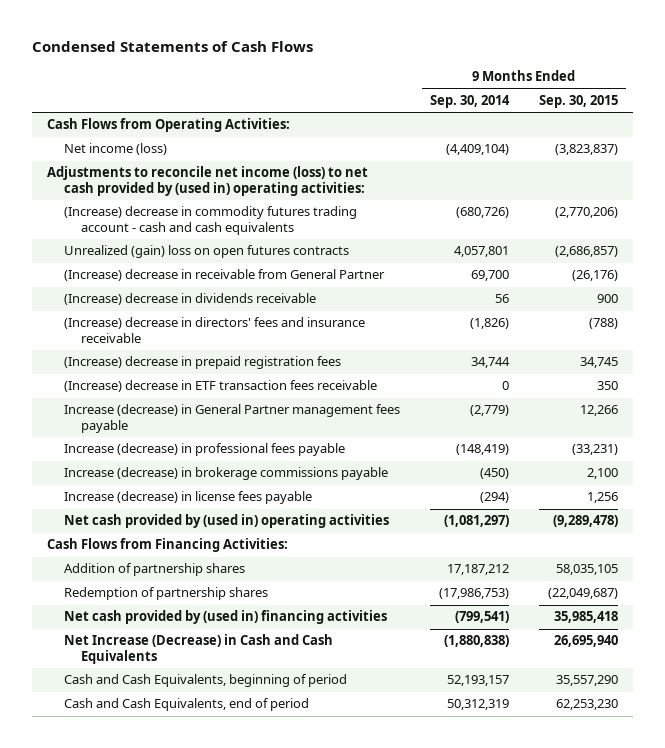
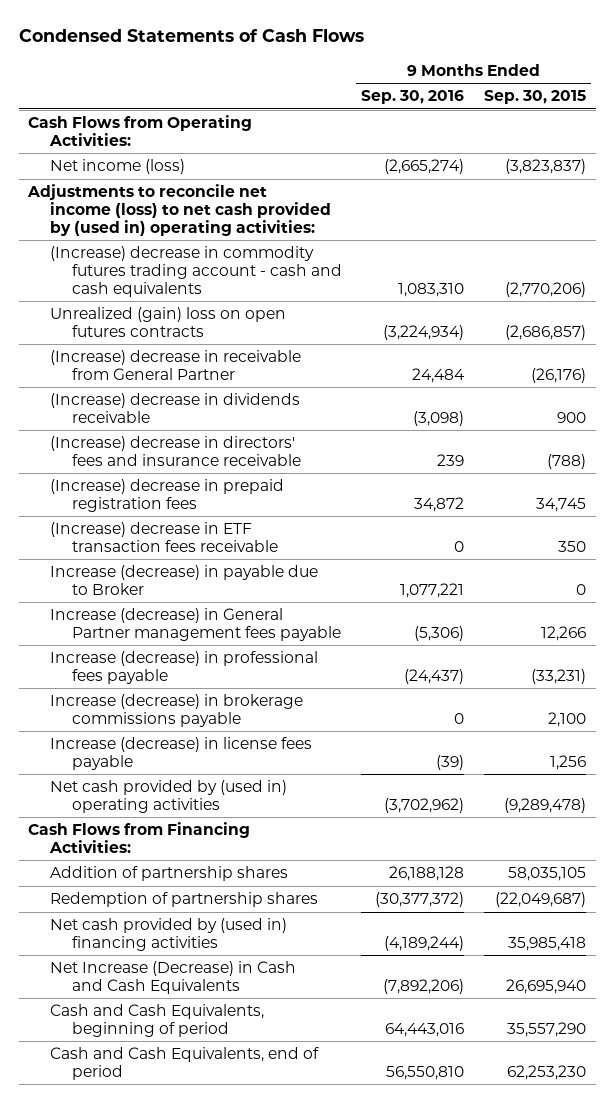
[429,94,510,108] Sep. 30, 2014 -> none
none -> [361,90,465,105] Sep. 30, 2016
none -> [50,565,319,595] Increase (decrease) in payable due to Broker

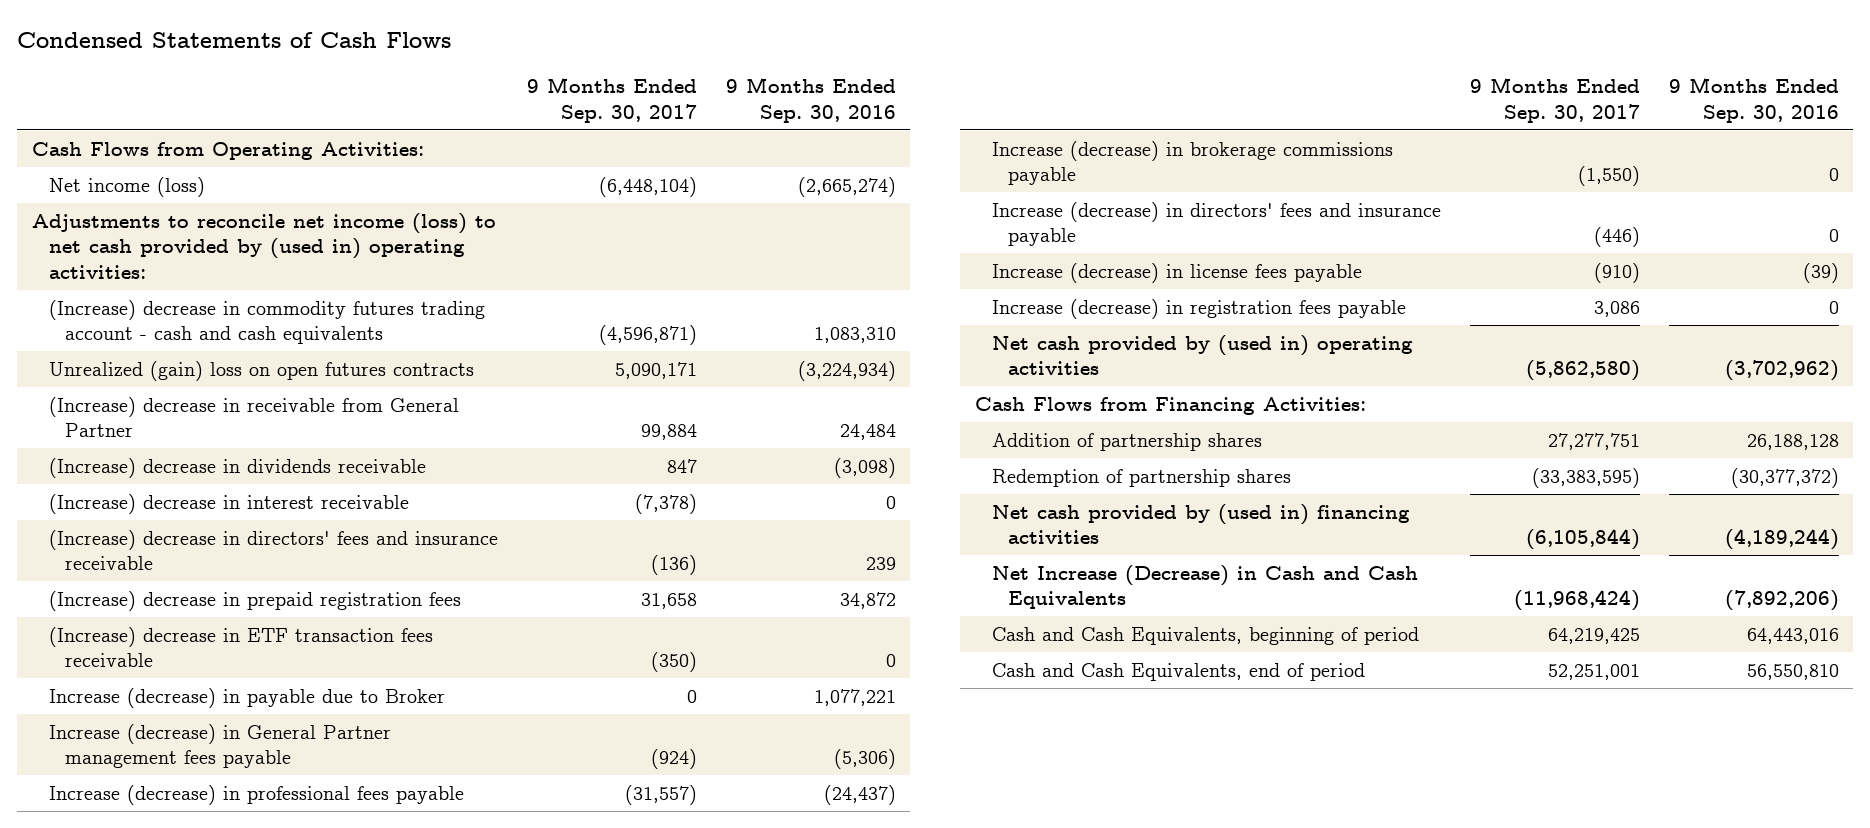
[483,90,586,105] Sep. 30, 2015 -> none
none -> [526,77,697,123] 9 Months Ended Sep. 30, 2017
none -> [48,493,409,514] (Increase) decrease in interest receivable
none -> [991,201,1441,247] Increase (decrease) in directors' fees and insurance payable
none -> [991,298,1406,319] Increase (decrease) in registration fees payable

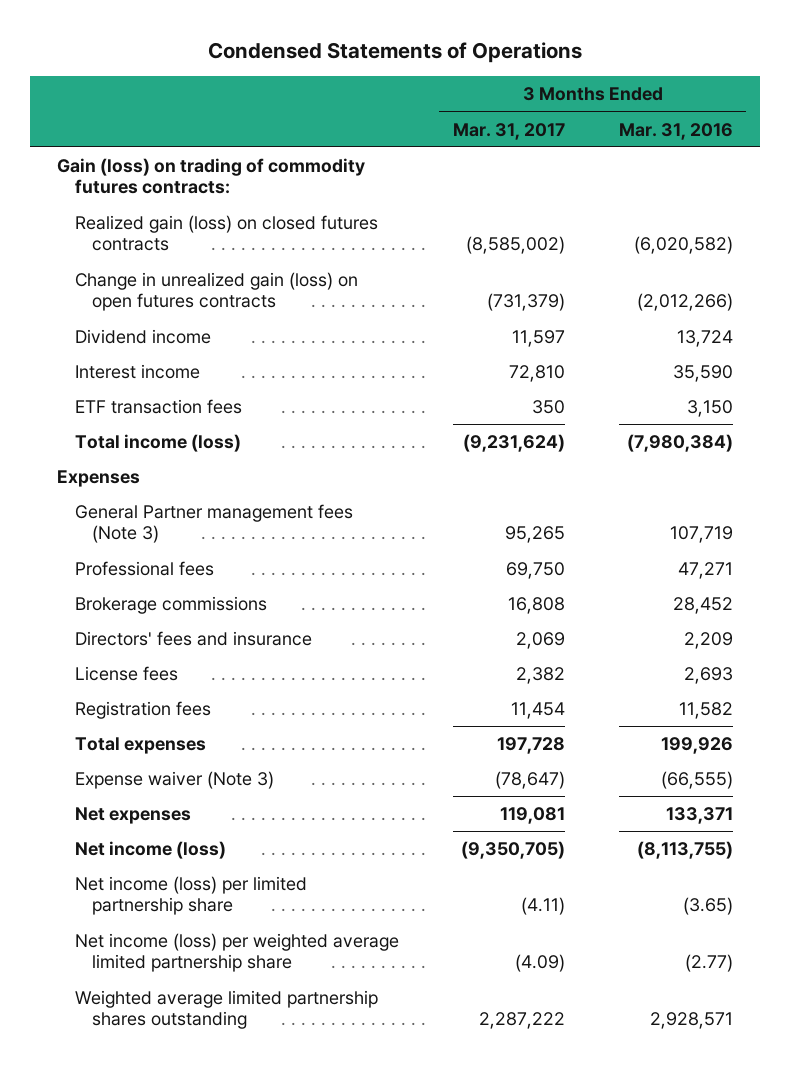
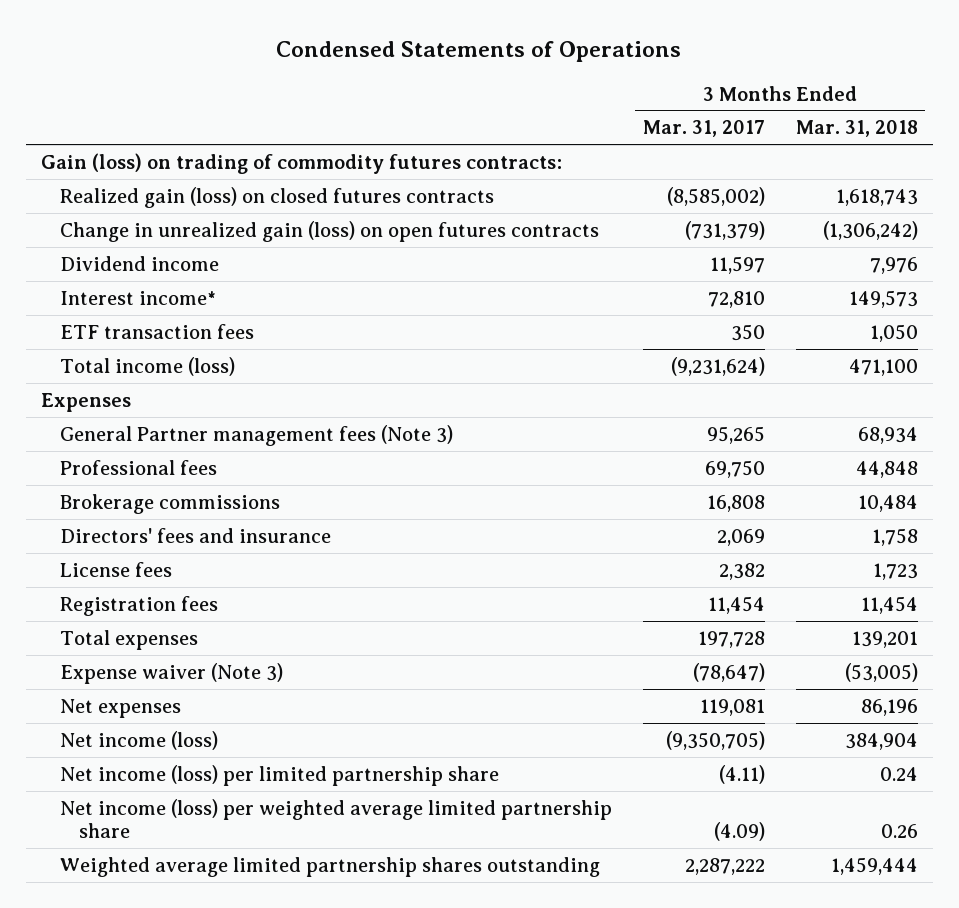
[618,122,733,140] Mar. 31, 2016 -> none
none -> [795,120,918,138] Mar. 31, 2018
[74,364,200,380] Interest income -> [60,290,217,305] Interest income*

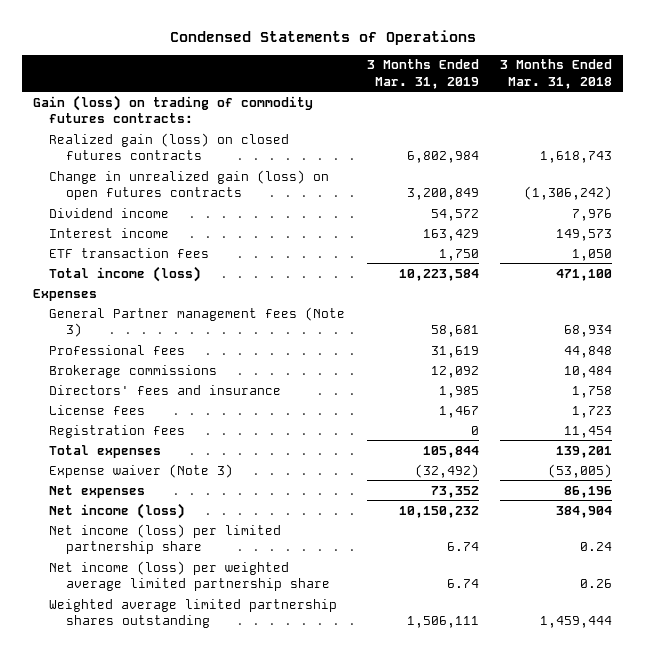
[642,120,765,138] Mar. 31, 2017 -> none
none -> [366,59,479,89] 3 Months Ended Mar. 31, 2019
[60,290,217,305] Interest income* -> [49,227,170,238] Interest income

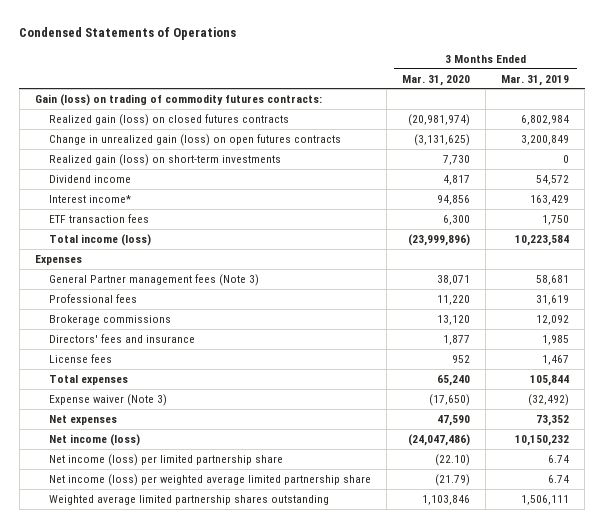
[500,59,613,89] 3 Months Ended Mar. 31, 2018 -> none
none -> [402,74,471,86] Mar. 31, 2020
none -> [49,154,282,167] Realized gain (loss) on short-term investments
[49,227,170,238] Interest income -> [49,195,132,204] Interest income*
[49,424,186,438] Registration fees -> none

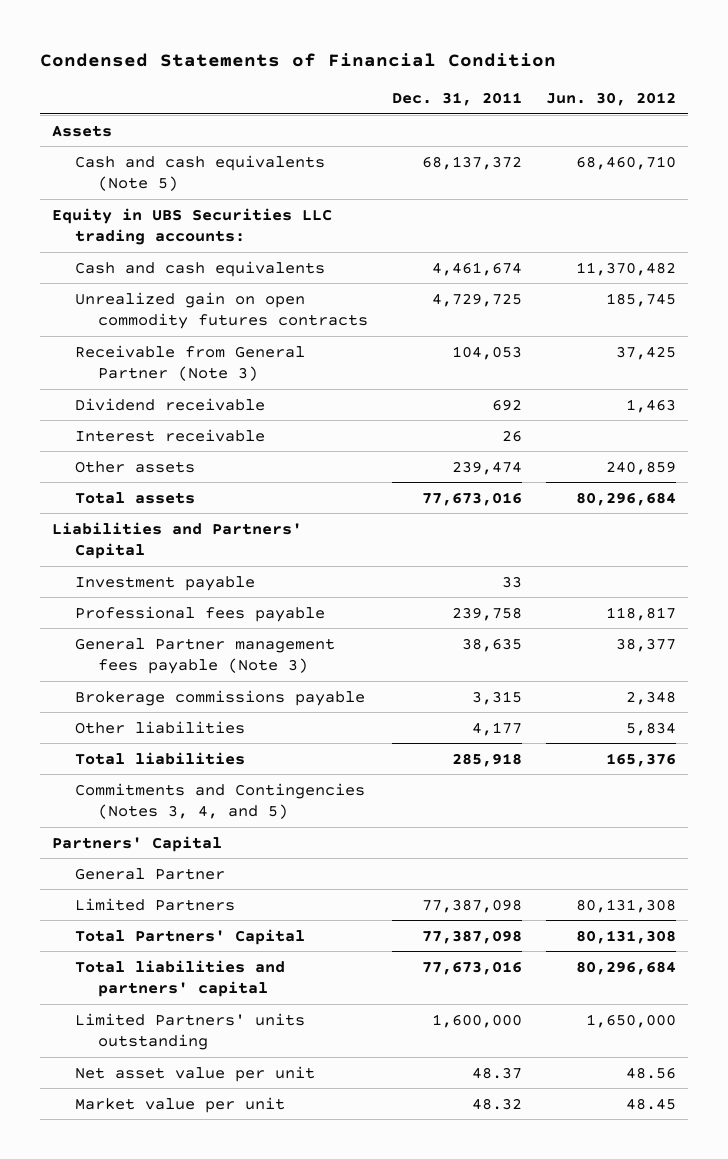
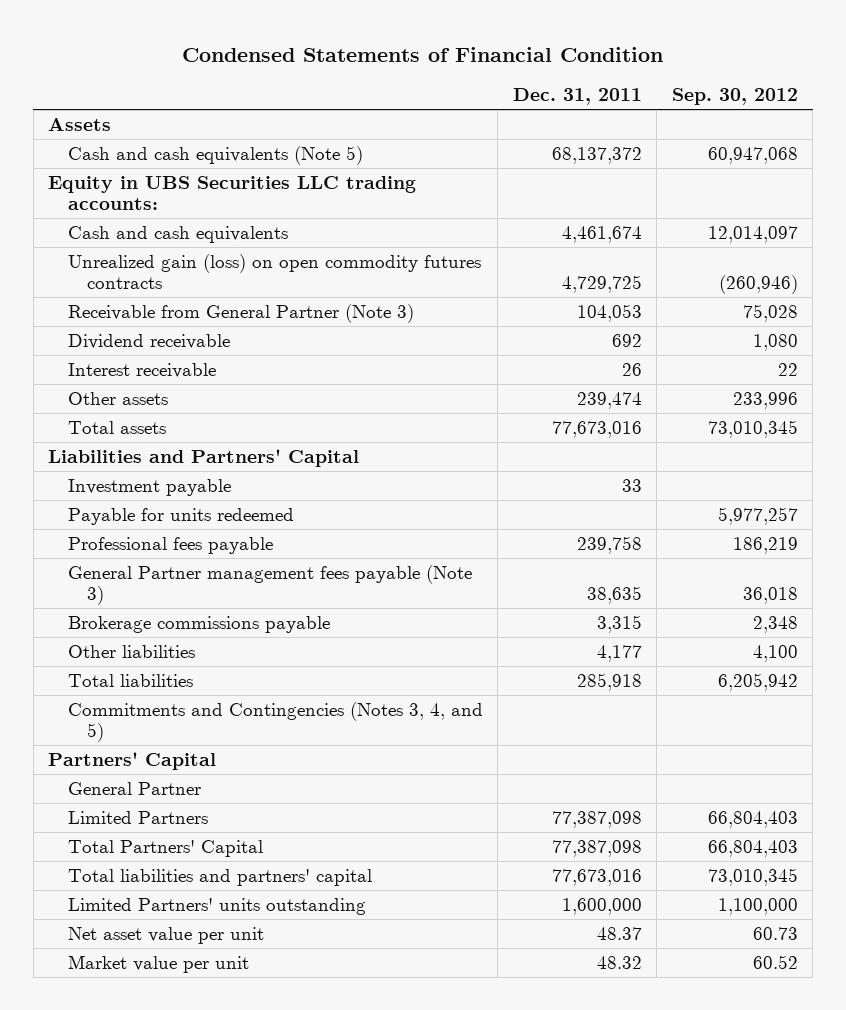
[546,91,677,106] Jun. 30, 2012 -> none
none -> [671,87,798,105] Sep. 30, 2012
[74,291,368,329] Unrealized gain on open commodity futures contracts -> [67,253,481,289] Unrealized gain (loss) on open commodity futures contracts
none -> [67,507,294,525] Payable for units redeemed

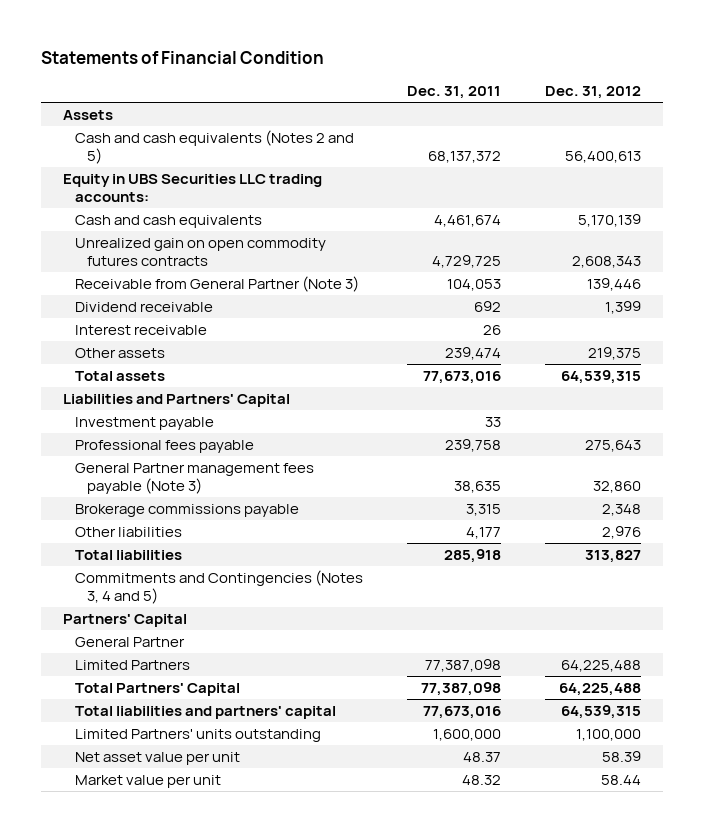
[182,46,664,62] Condensed Statements of Financial Condition -> [41,51,325,65] Statements of Financial Condition
[671,87,798,105] Sep. 30, 2012 -> none
none -> [545,86,642,100] Dec. 31, 2012
[67,145,363,165] Cash and cash equivalents (Note 5) -> [75,129,355,164] Cash and cash equivalents (Notes 2 and 5)
[67,253,481,289] Unrealized gain (loss) on open commodity futures contracts -> [75,237,327,266] Unrealized gain on open commodity futures contracts
[67,507,294,525] Payable for units redeemed -> none
[67,701,483,742] Commitments and Contingencies (Notes 3, 4, and 5) -> [75,569,364,604] Commitments and Contingencies (Notes 3, 4 and 5)

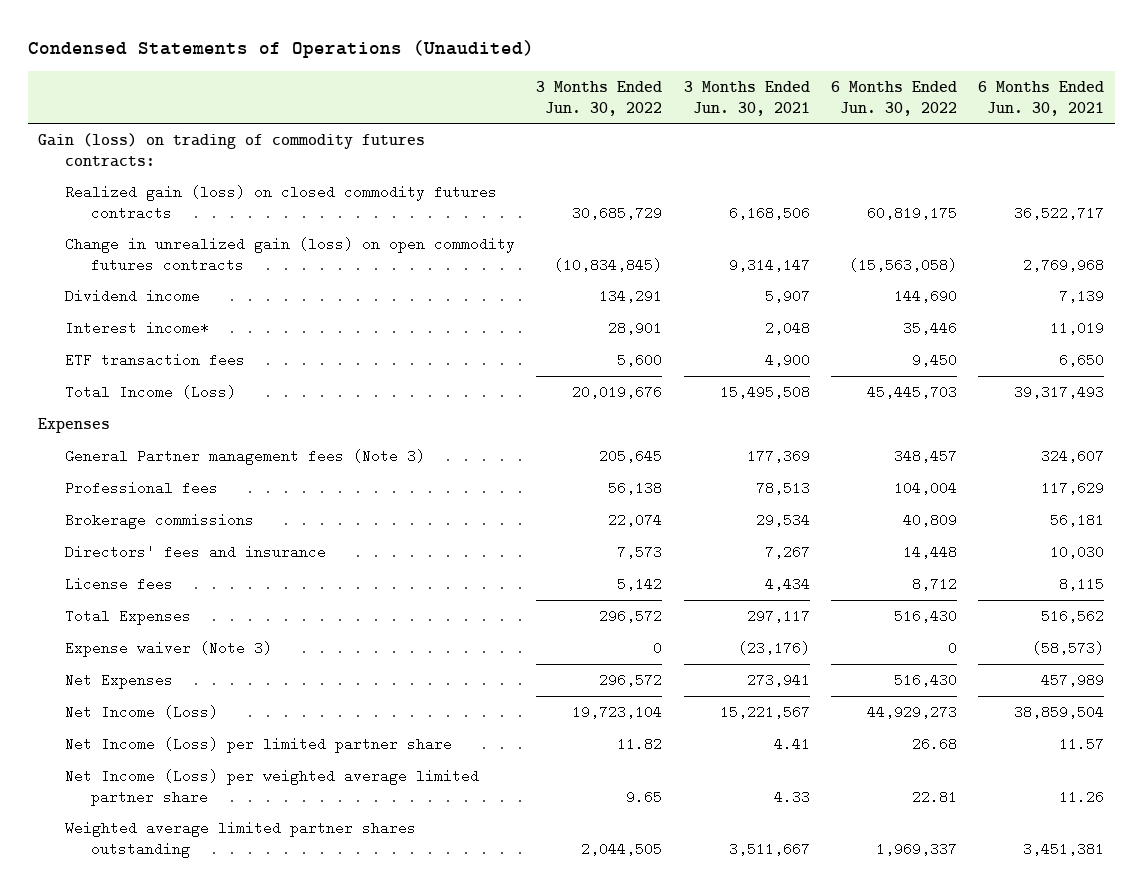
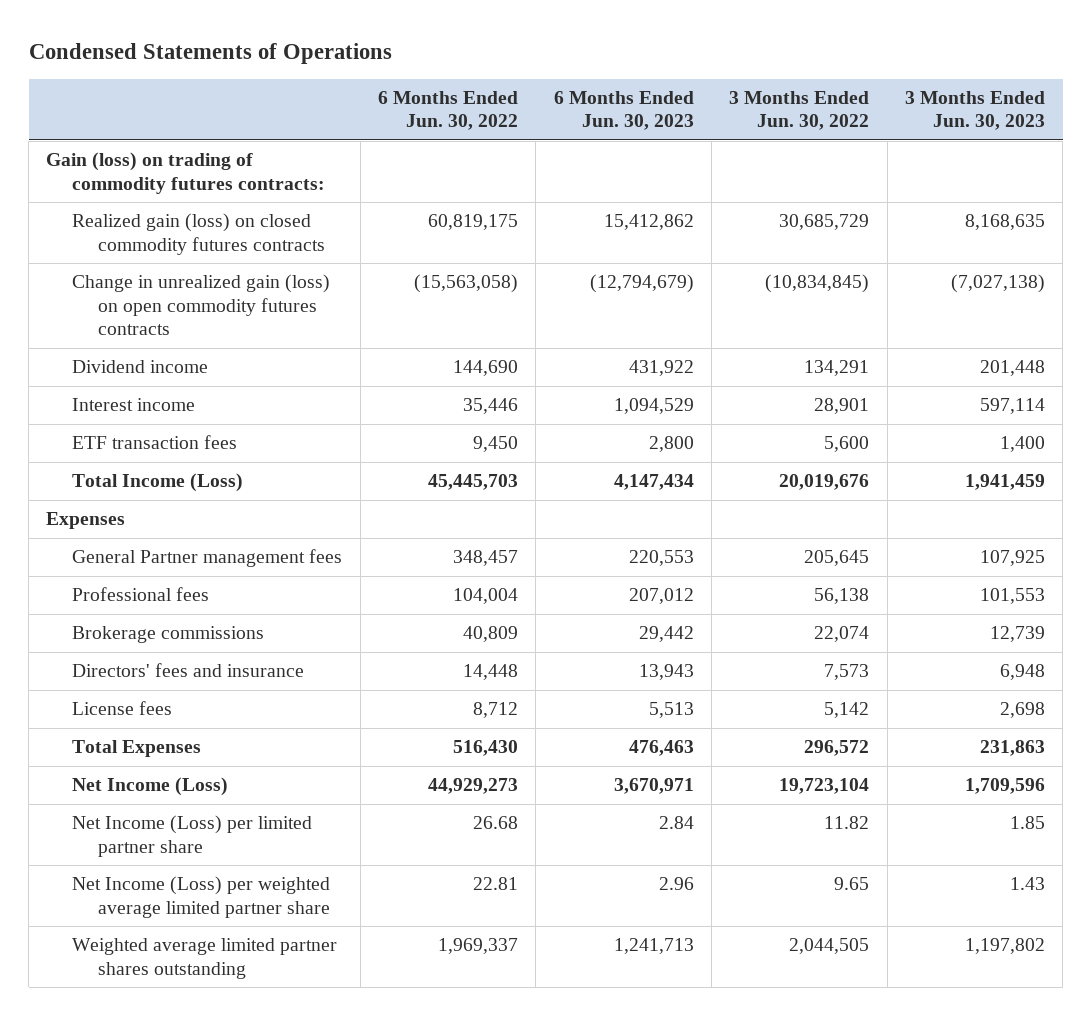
[27,40,534,59] Condensed Statements of Operations (Unaudited) -> [28,42,392,64] Condensed Statements of Operations
[683,81,810,116] 3 Months Ended Jun. 30, 2021 -> none
[978,81,1105,116] 6 Months Ended Jun. 30, 2021 -> none
none -> [553,90,694,131] 6 Months Ended Jun. 30, 2023
none -> [905,90,1046,131] 3 Months Ended Jun. 30, 2023
[64,320,209,335] Interest income* -> [72,398,196,412] Interest income
[64,448,425,465] General Partner management fees (Note 3) -> [72,549,343,568] General Partner management fees
[64,640,272,657] Expense waiver (Note 3) -> none
[64,672,173,689] Net Expenses -> none

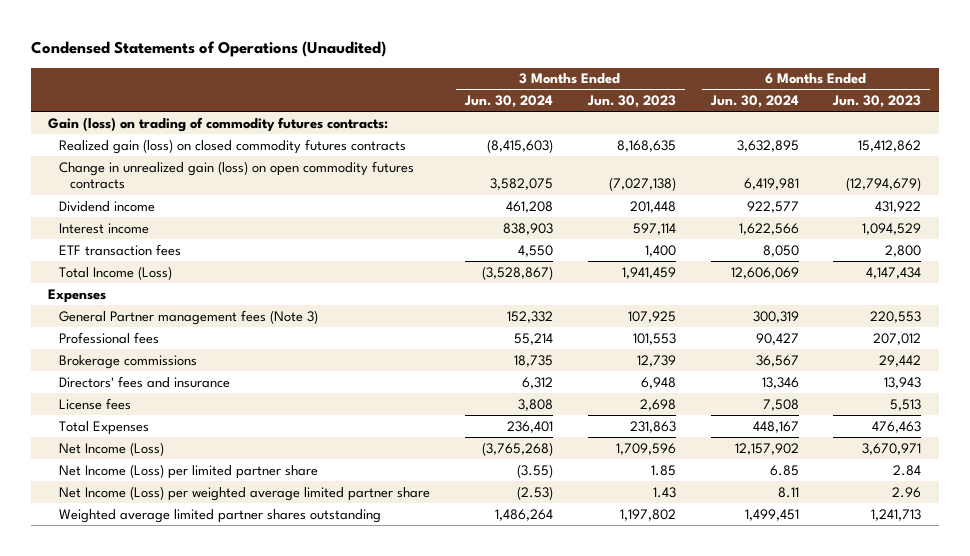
[28,42,392,64] Condensed Statements of Operations -> [30,41,386,58] Condensed Statements of Operations (Unaudited)
[377,90,518,131] 6 Months Ended Jun. 30, 2022 -> none
[729,90,870,131] 3 Months Ended Jun. 30, 2022 -> none
none -> [464,95,554,109] Jun. 30, 2024
none -> [709,95,799,109] Jun. 30, 2024
[72,549,343,568] General Partner management fees -> [59,309,319,325] General Partner management fees (Note 3)

